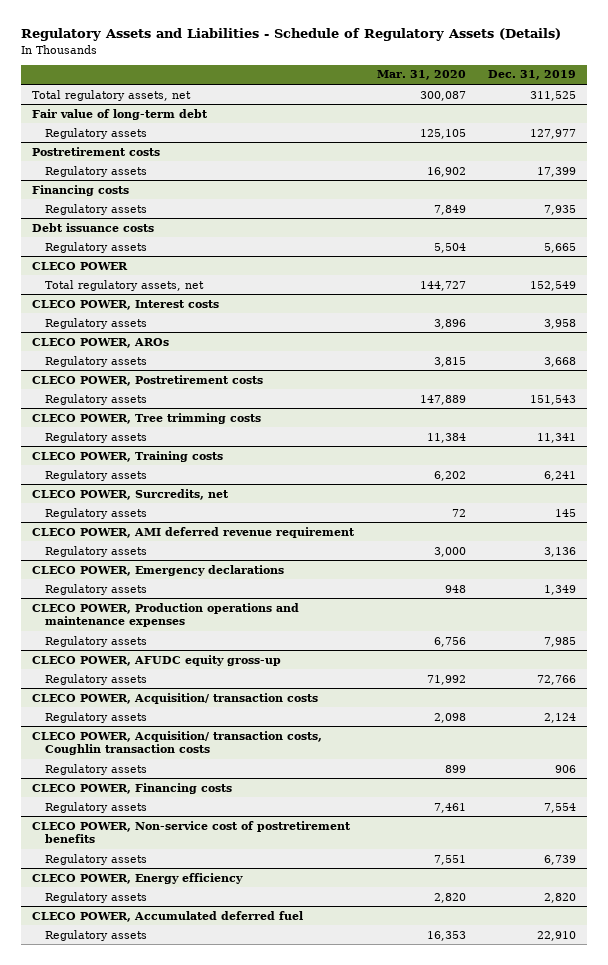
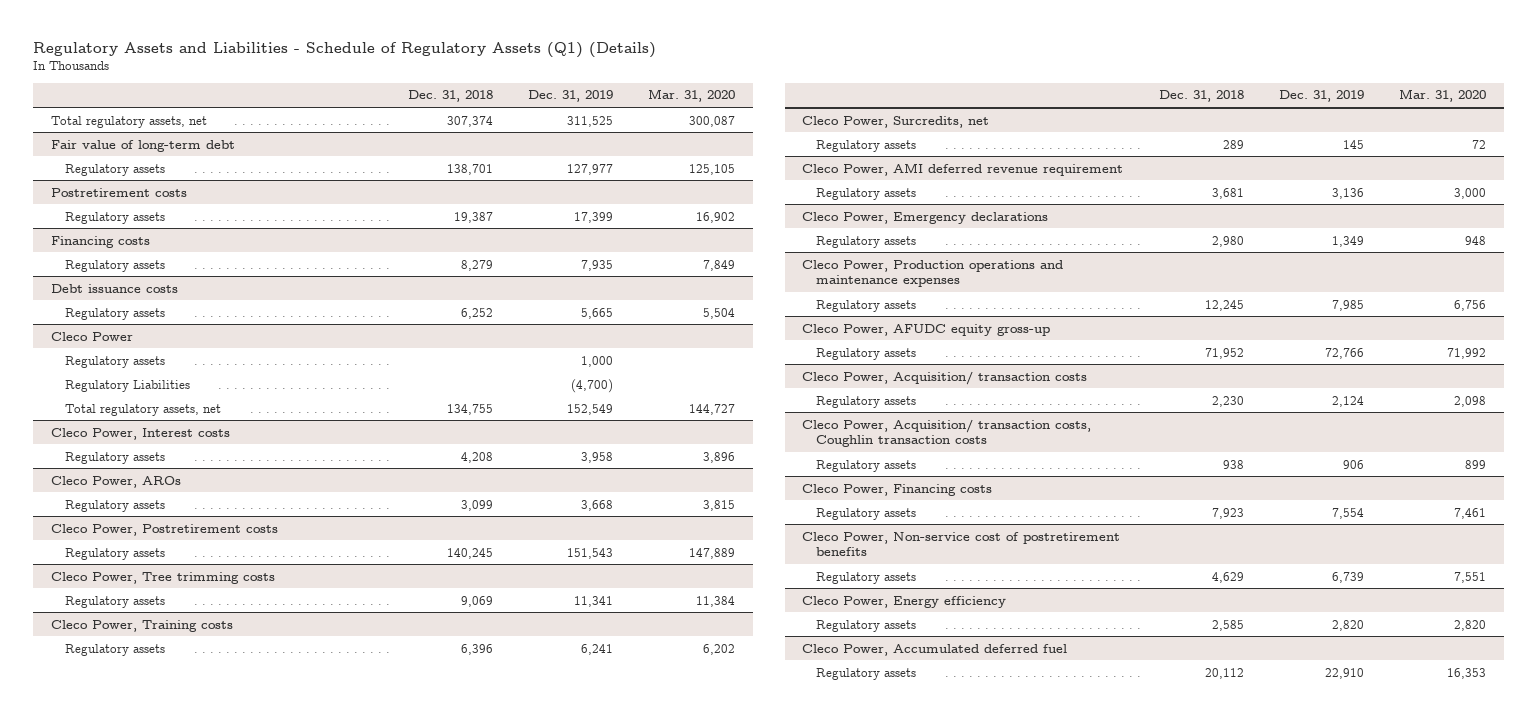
[21,28,562,42] Regulatory Assets and Liabilities - Schedule of Regulatory Assets (Details) -> [33,42,657,59] Regulatory Assets and Liabilities - Schedule of Regulatory Assets (Q1) (Details)
none -> [407,90,493,103] Dec. 31, 2018
[32,261,129,270] CLECO POWER -> [51,331,134,341] Cleco Power
none -> [65,355,166,368] Regulatory assets
none -> [65,379,191,392] Regulatory Liabilities
[32,299,220,310] CLECO POWER, Interest costs -> [51,427,231,440] Cleco Power, Interest costs
[32,337,170,348] CLECO POWER, AROs -> [51,475,182,488] Cleco Power, AROs
[32,374,264,386] CLECO POWER, Postretirement costs -> [51,523,279,536] Cleco Power, Postretirement costs
[32,412,262,424] CLECO POWER, Tree trimming costs -> [51,571,276,584] Cleco Power, Tree trimming costs
[32,450,224,462] CLECO POWER, Training costs -> [51,619,234,632] Cleco Power, Training costs
[32,488,230,500] CLECO POWER, Surcredits, net -> [802,115,990,128] Cleco Power, Surcredits, net
[32,526,356,538] CLECO POWER, AMI deferred revenue requirement -> [802,162,1124,176] Cleco Power, AMI deferred revenue requirement
[32,564,285,576] CLECO POWER, Emergency declarations -> [802,211,1049,224] Cleco Power, Emergency declarations
[32,602,300,628] CLECO POWER, Production operations and maintenance expenses -> [802,259,1064,288] Cleco Power, Production operations and maintenance expenses
[32,654,282,666] CLECO POWER, AFUDC equity gross-up -> [802,323,1051,336] Cleco Power, AFUDC equity gross-up
[32,692,319,704] CLECO POWER, Acquisition/ transaction costs -> [802,370,1088,385] Cleco Power, Acquisition/ transaction costs
[32,730,323,756] CLECO POWER, Acquisition/ transaction costs, Coughlin transaction costs -> [802,418,1092,448] Cleco Power, Acquisition/ transaction costs, Coughlin transaction costs
[32,782,233,794] CLECO POWER, Financing costs -> [802,483,993,496] Cleco Power, Financing costs
[32,820,352,844] CLECO POWER, Non-service cost of postretirement benefits -> [802,531,1121,557] Cleco Power, Non-service cost of postretirement benefits
[32,872,244,884] CLECO POWER, Energy efficiency -> [802,595,1007,608] Cleco Power, Energy efficiency
[32,910,304,922] CLECO POWER, Accumulated deferred fuel -> [802,643,1068,656] Cleco Power, Accumulated deferred fuel

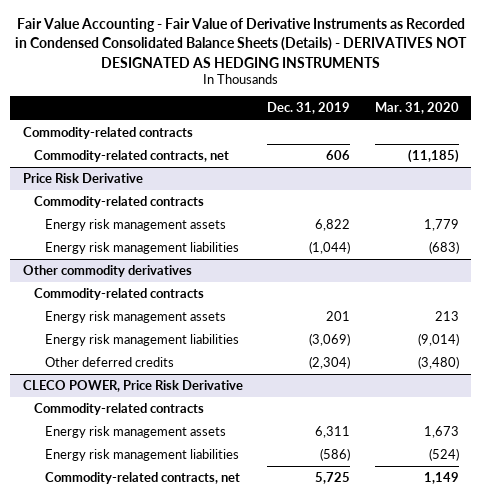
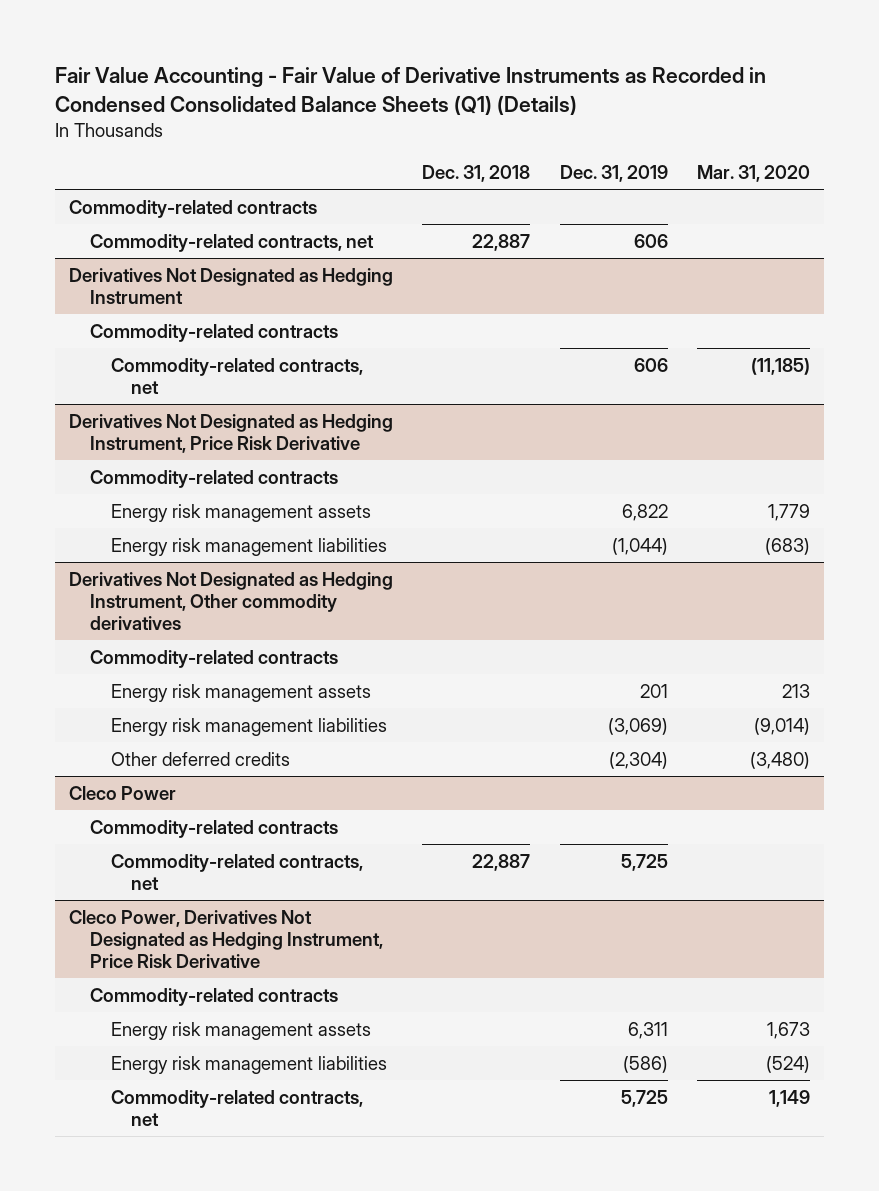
[14,18,467,68] Fair Value Accounting - Fair Value of Derivative Instruments as Recorded in Condensed Consolidated Balance Sheets (Details) - DERIVATIVES NOT DESIGNATED AS HEDGING INSTRUMENTS -> [54,67,766,115] Fair Value Accounting - Fair Value of Derivative Instruments as Recorded in Condensed Consolidated Balance Sheets (Q1) (Details)
none -> [422,164,531,182] Dec. 31, 2018
none -> [89,233,374,252] Commodity-related contracts, net
none -> [69,267,394,304] Derivatives Not Designated as Hedging Instrument
none -> [89,323,338,342] Commodity-related contracts
[22,173,143,184] Price Risk Derivative -> none
none -> [69,413,394,453] Derivatives Not Designated as Hedging Instrument, Price Risk Derivative
[22,265,192,278] Other commodity derivatives -> none
none -> [69,571,394,630] Derivatives Not Designated as Hedging Instrument, Other commodity derivatives
[22,380,243,393] CLECO POWER, Price Risk Derivative -> none
none -> [69,785,177,800] Cleco Power
none -> [110,853,363,890] Commodity-related contracts, net
none -> [69,909,383,968] Cleco Power, Derivatives Not Designated as Hedging Instrument, Price Risk Derivative
none -> [89,987,338,1006] Commodity-related contracts

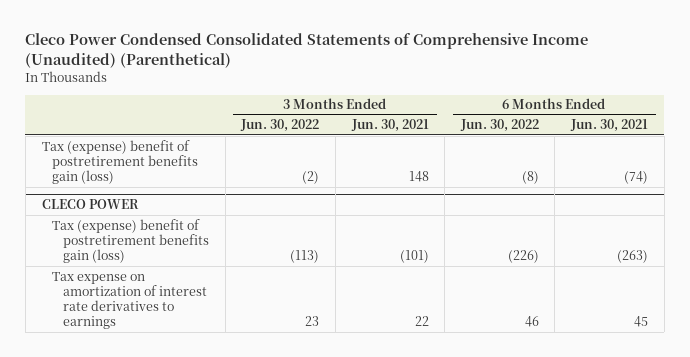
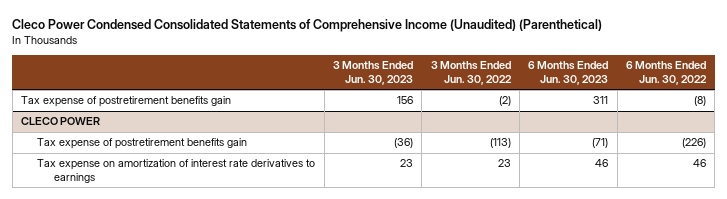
[350,119,429,133] Jun. 30, 2021 -> none
[570,119,649,133] Jun. 30, 2021 -> none
none -> [332,61,413,85] 3 Months Ended Jun. 30, 2023
none -> [528,61,609,85] 6 Months Ended Jun. 30, 2023
[41,139,199,185] Tax (expense) benefit of postretirement benefits gain (loss) -> [20,96,231,108] Tax expense of postretirement benefits gain
[52,218,210,264] Tax (expense) benefit of postretirement benefits gain (loss) -> [37,138,248,150] Tax expense of postretirement benefits gain

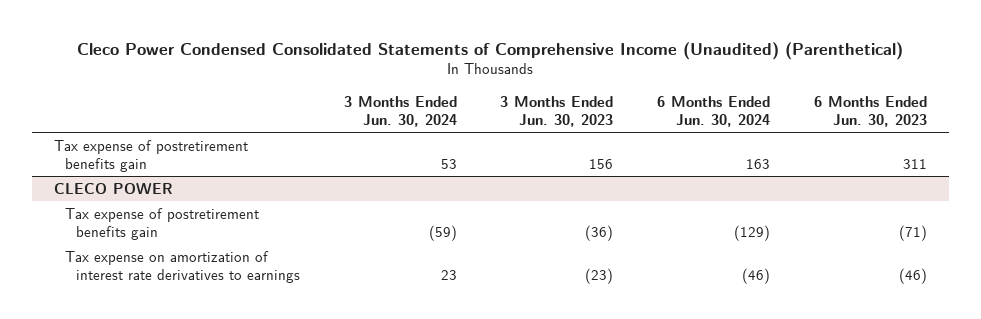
[430,61,512,85] 3 Months Ended Jun. 30, 2022 -> none
[625,61,707,85] 6 Months Ended Jun. 30, 2022 -> none
none -> [343,95,457,127] 3 Months Ended Jun. 30, 2024
none -> [657,95,771,127] 6 Months Ended Jun. 30, 2024
[399,159,413,168] 23 -> [585,267,614,284] (23)
[595,159,609,168] 46 -> [898,267,927,284] (46)

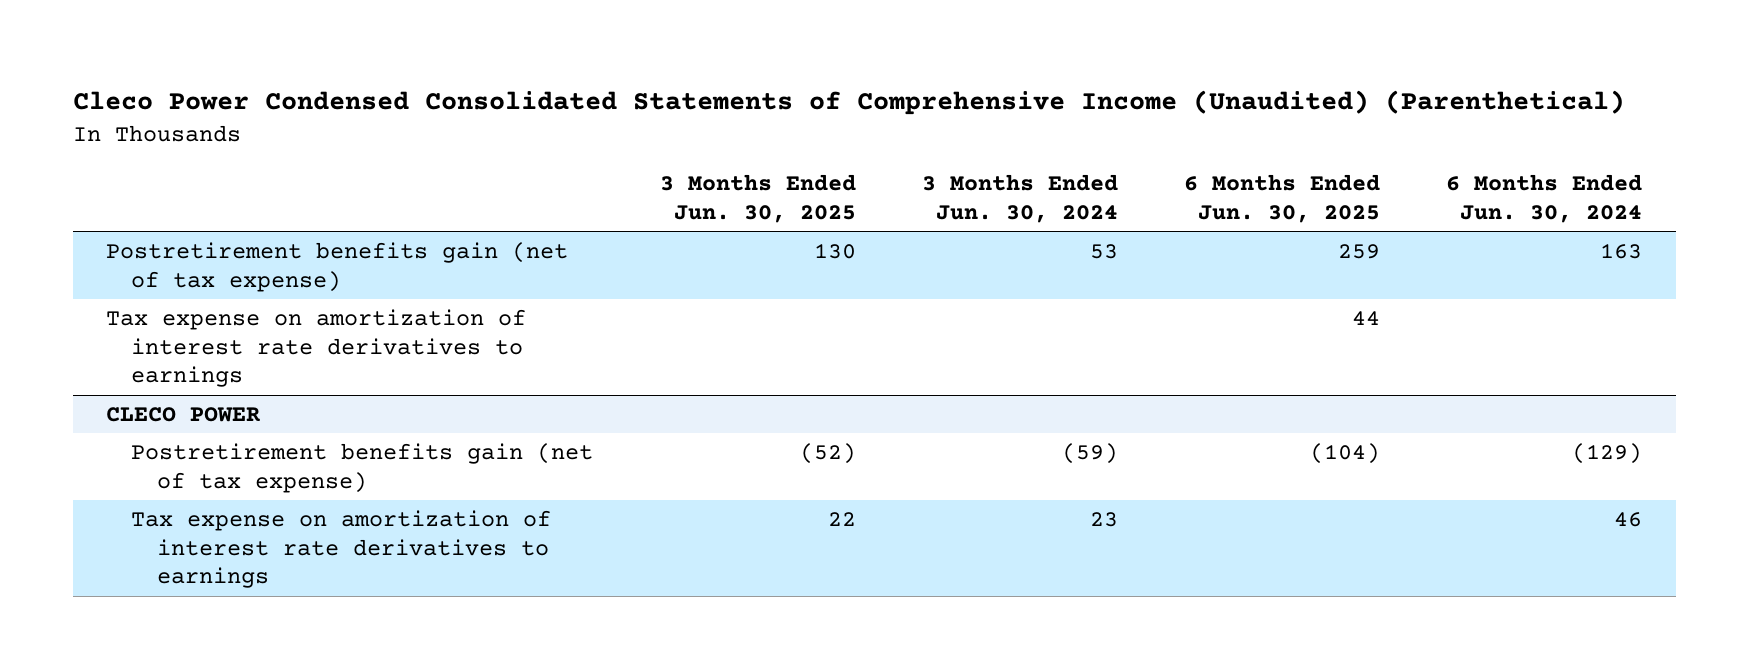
[500,95,614,127] 3 Months Ended Jun. 30, 2023 -> none
[813,95,927,127] 6 Months Ended Jun. 30, 2023 -> none
none -> [659,174,856,223] 3 Months Ended Jun. 30, 2025
none -> [1184,174,1381,223] 6 Months Ended Jun. 30, 2025
[53,139,248,172] Tax expense of postretirement benefits gain -> [105,242,568,292] Postretirement benefits gain (net of tax expense)
none -> [105,309,526,388] Tax expense on amortization of interest rate derivatives to earnings
[64,207,259,240] Tax expense of postretirement benefits gain -> [131,443,594,493] Postretirement benefits gain (net of tax expense)
[742,267,771,284] (46) -> [1614,512,1643,528] 46

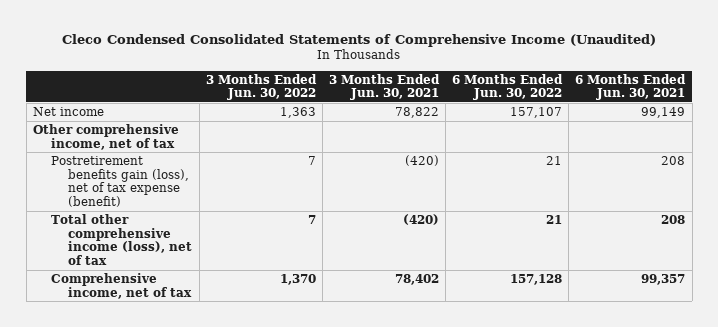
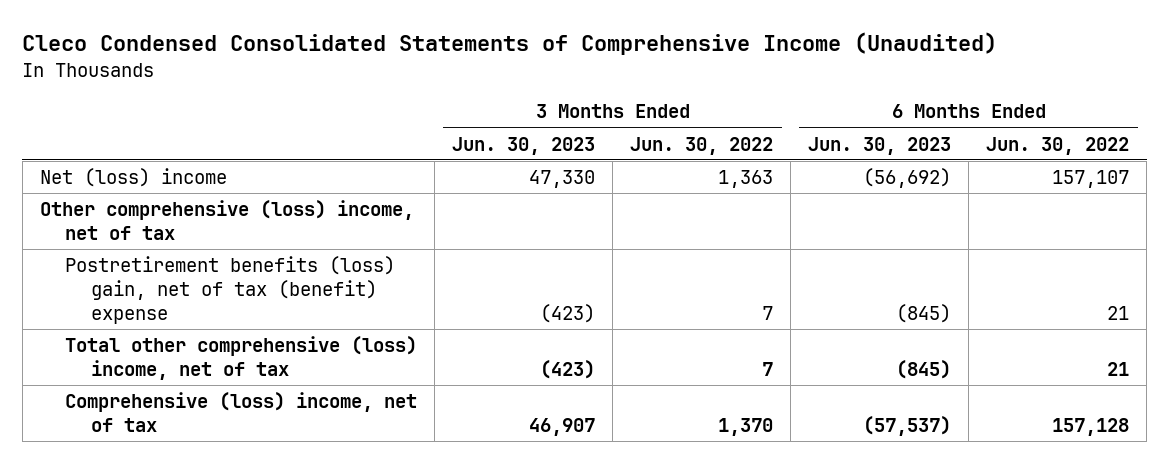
[328,73,440,101] 3 Months Ended Jun. 30, 2021 -> none
[575,73,687,101] 6 Months Ended Jun. 30, 2021 -> none
none -> [452,136,596,155] Jun. 30, 2023
none -> [808,136,952,155] Jun. 30, 2023
[32,106,104,116] Net income -> [39,167,227,187] Net (loss) income
[32,123,179,150] Other comprehensive income, net of tax -> [39,199,414,241] Other comprehensive (loss) income, net of tax
[50,155,190,207] Postretirement benefits gain (loss), net of tax expense (benefit) -> [65,255,396,325] Postretirement benefits (loss) gain, net of tax (benefit) expense
[50,213,193,265] Total other comprehensive income (loss), net of tax -> [65,335,418,381] Total other comprehensive (loss) income, net of tax
[50,272,193,299] Comprehensive income, net of tax -> [65,391,418,433] Comprehensive (loss) income, net of tax

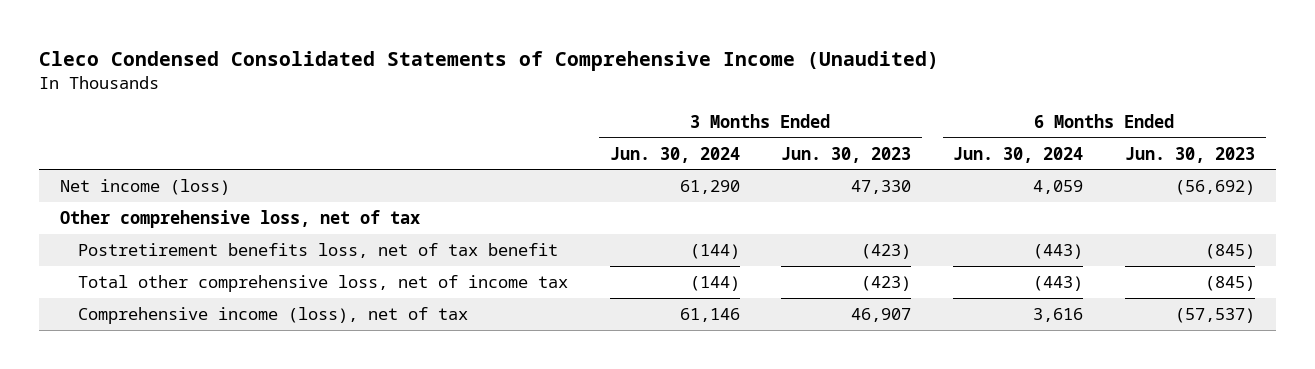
[630,136,774,155] Jun. 30, 2022 -> none
[986,136,1130,155] Jun. 30, 2022 -> none
none -> [609,146,740,163] Jun. 30, 2024
none -> [953,146,1084,163] Jun. 30, 2024
[39,167,227,187] Net (loss) income -> [60,178,231,195] Net income (loss)
[39,199,414,241] Other comprehensive (loss) income, net of tax -> [60,209,421,228] Other comprehensive loss, net of tax
[65,255,396,325] Postretirement benefits (loss) gain, net of tax (benefit) expense -> [77,242,558,258] Postretirement benefits loss, net of tax benefit
[65,335,418,381] Total other comprehensive (loss) income, net of tax -> [77,274,568,292] Total other comprehensive loss, net of income tax
[65,391,418,433] Comprehensive (loss) income, net of tax -> [77,306,468,324] Comprehensive income (loss), net of tax

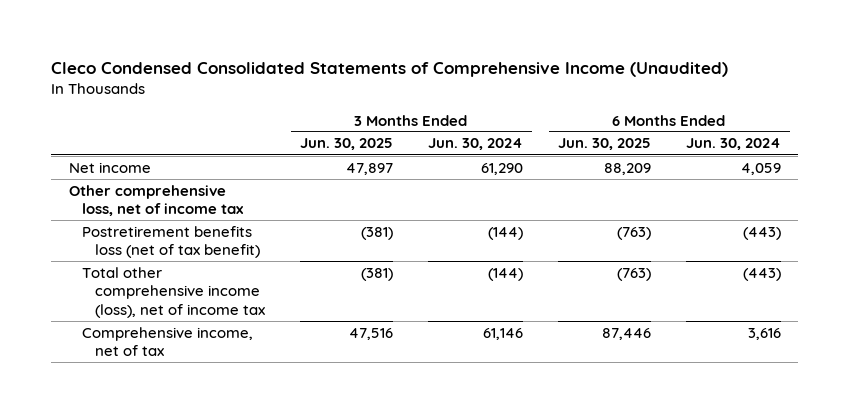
[781,146,912,163] Jun. 30, 2023 -> none
[1125,146,1256,163] Jun. 30, 2023 -> none
none -> [299,138,393,151] Jun. 30, 2025
none -> [557,138,651,151] Jun. 30, 2025
[60,178,231,195] Net income (loss) -> [68,161,151,173] Net income
[60,209,421,228] Other comprehensive loss, net of tax -> [68,184,244,217] Other comprehensive loss, net of income tax
[77,242,558,258] Postretirement benefits loss, net of tax benefit -> [81,225,260,259] Postretirement benefits loss (net of tax benefit)
[77,274,568,292] Total other comprehensive loss, net of income tax -> [81,266,265,319] Total other comprehensive income (loss), net of income tax
[77,306,468,324] Comprehensive income (loss), net of tax -> [81,326,253,357] Comprehensive income, net of tax

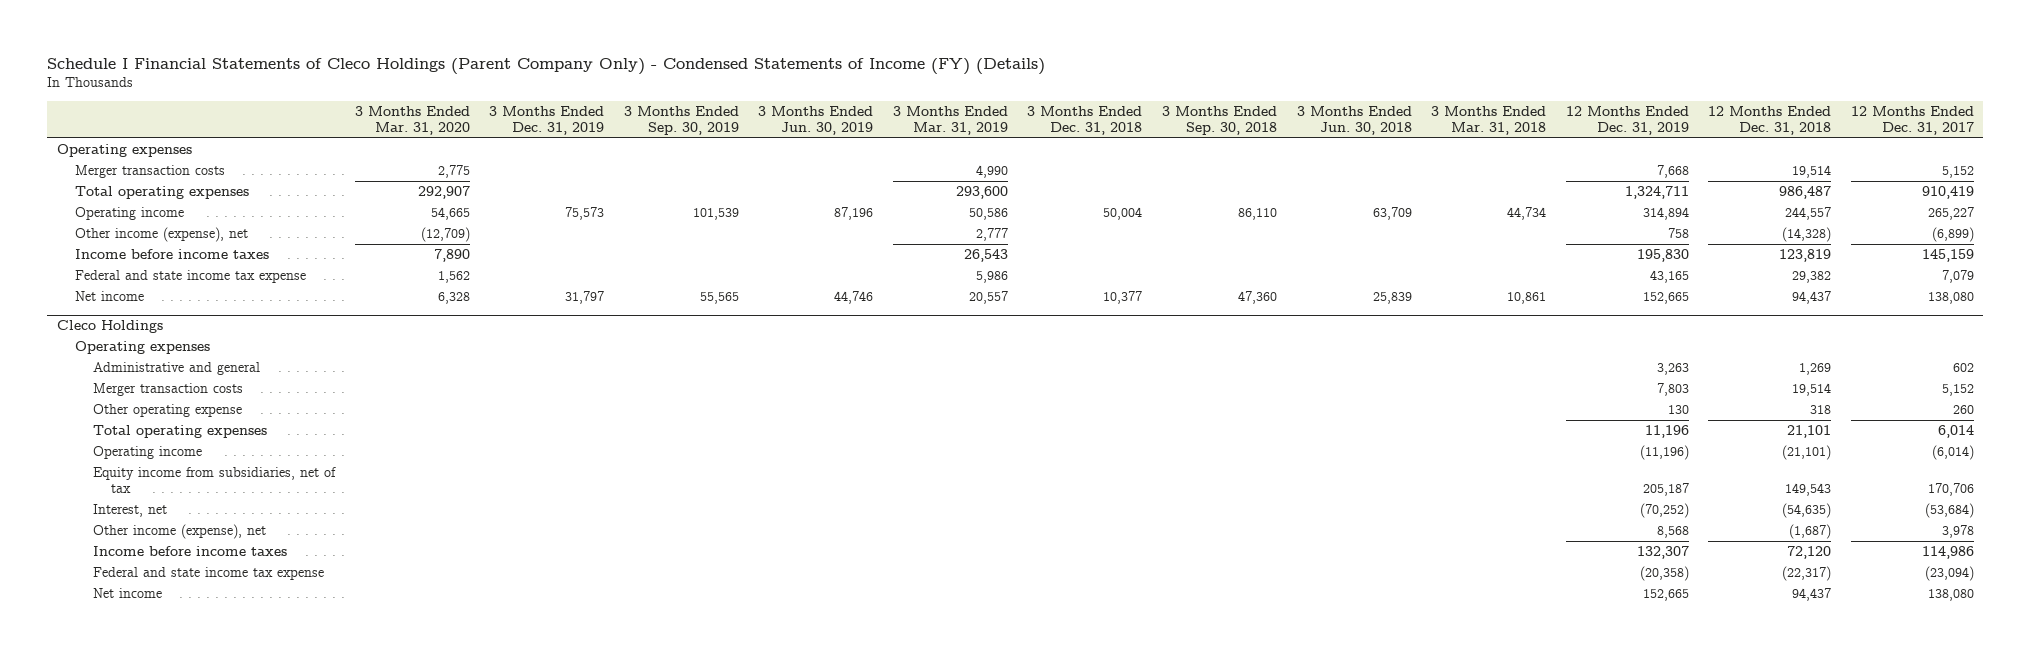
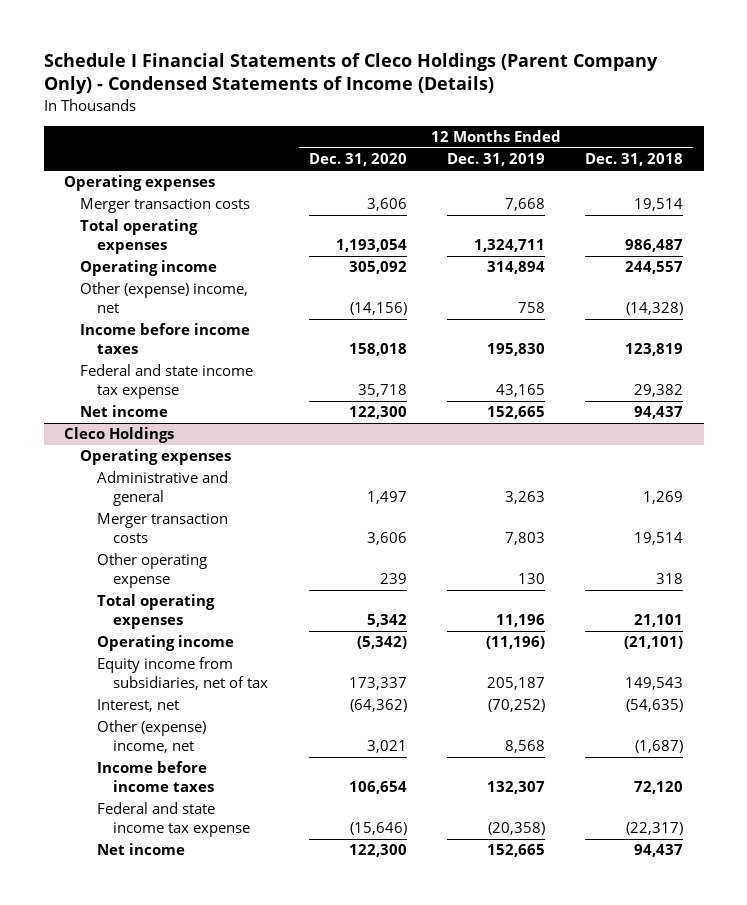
[47,57,1046,75] Schedule I Financial Statements of Cleco Holdings (Parent Company Only) - Condensed Statements of Income (FY) (Details) -> [43,53,658,95] Schedule I Financial Statements of Cleco Holdings (Parent Company Only) - Condensed Statements of Income (Details)
[354,105,470,136] 3 Months Ended Mar. 31, 2020 -> none
[489,105,605,136] 3 Months Ended Dec. 31, 2019 -> none
[623,105,739,136] 3 Months Ended Sep. 30, 2019 -> none
[758,105,874,136] 3 Months Ended Jun. 30, 2019 -> none
[892,105,1008,136] 3 Months Ended Mar. 31, 2019 -> none
[1027,105,1143,136] 3 Months Ended Dec. 31, 2018 -> none
[1162,105,1278,136] 3 Months Ended Sep. 30, 2018 -> none
[1296,105,1412,136] 3 Months Ended Jun. 30, 2018 -> none
[1431,105,1547,136] 3 Months Ended Mar. 31, 2018 -> none
[1850,105,1974,136] 12 Months Ended Dec. 31, 2017 -> none
none -> [308,153,407,167] Dec. 31, 2020
[75,227,249,243] Other income (expense), net -> [80,282,249,313] Other (expense) income, net
[93,524,267,540] Other income (expense), net -> [96,720,206,753] Other (expense) income, net

